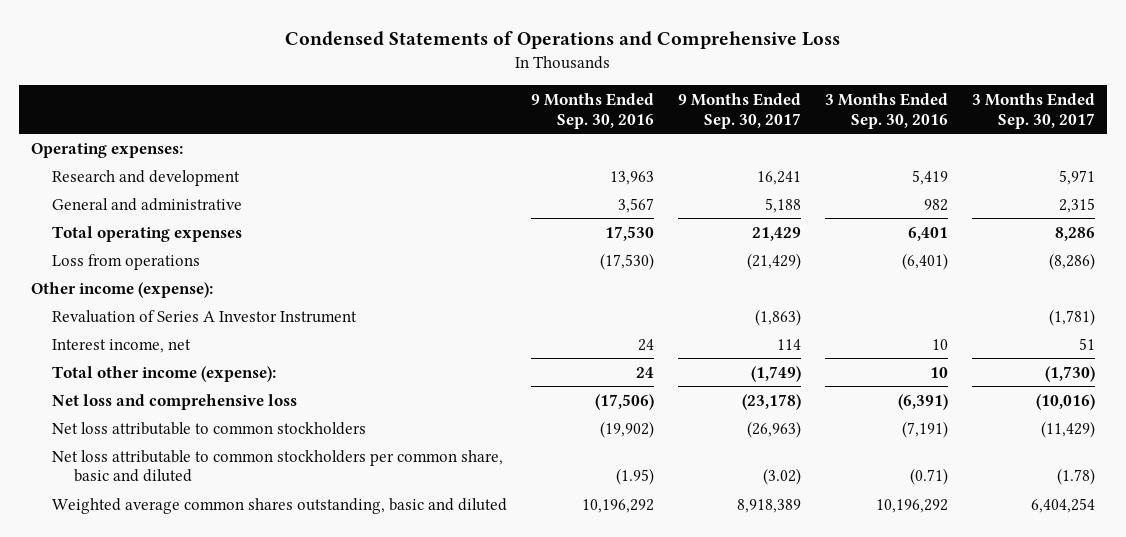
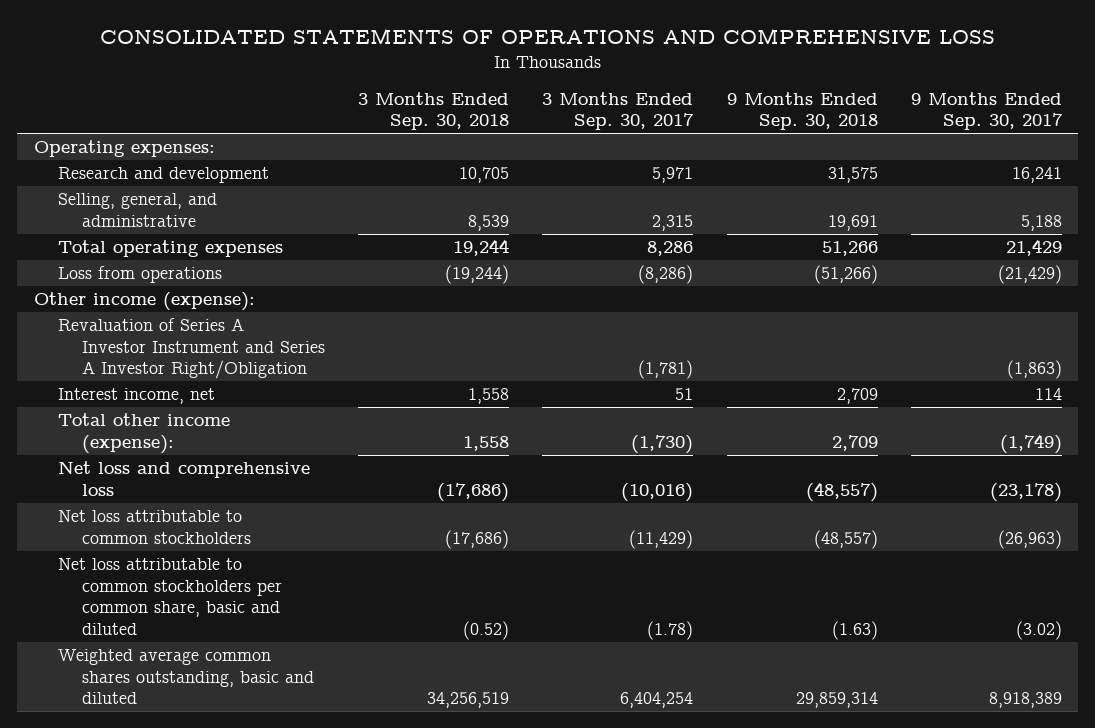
[284,31,840,50] Condensed Statements of Operations and Comprehensive Loss -> [99,28,995,45] CONSOLIDATED STATEMENTS OF OPERATIONS AND COMPREHENSIVE LOSS
[531,93,655,129] 9 Months Ended Sep. 30, 2016 -> none
[825,93,949,129] 3 Months Ended Sep. 30, 2016 -> none
none -> [358,91,510,131] 3 Months Ended Sep. 30, 2018
none -> [726,91,878,131] 9 Months Ended Sep. 30, 2018
[52,197,243,211] General and administrative -> [57,193,217,227] Selling, general, and administrative
[52,309,358,323] Revaluation of Series A Investor Instrument -> [57,318,326,380] Revaluation of Series A Investor Instrument and Series A Investor Right/Obligation

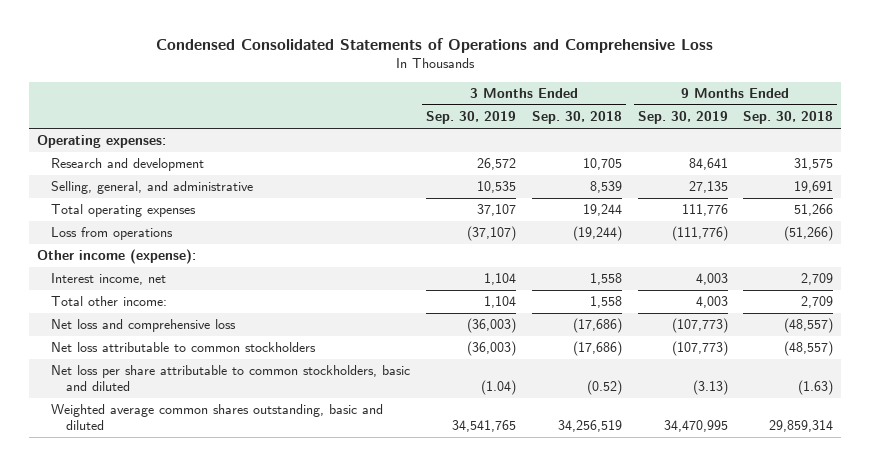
[99,28,995,45] CONSOLIDATED STATEMENTS OF OPERATIONS AND COMPREHENSIVE LOSS -> [156,37,714,53] Condensed Consolidated Statements of Operations and Comprehensive Loss
[542,91,695,131] 3 Months Ended Sep. 30, 2017 -> none
[910,91,1063,131] 9 Months Ended Sep. 30, 2017 -> none
none -> [425,111,516,125] Sep. 30, 2019
none -> [637,111,728,125] Sep. 30, 2019
[57,318,326,380] Revaluation of Series A Investor Instrument and Series A Investor Right/Obligation -> none
[57,413,230,454] Total other income (expense): -> [51,296,168,307] Total other income:
[57,558,283,635] Net loss attributable to common stockholders per common share, basic and diluted -> [51,365,411,392] Net loss per share attributable to common stockholders, basic and diluted

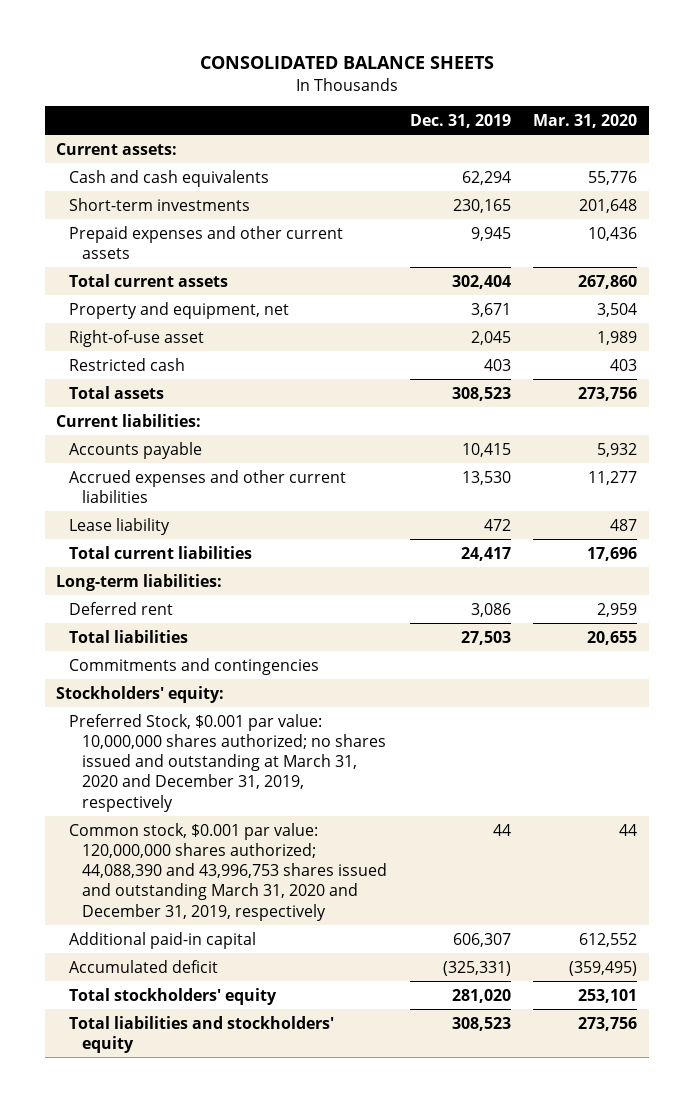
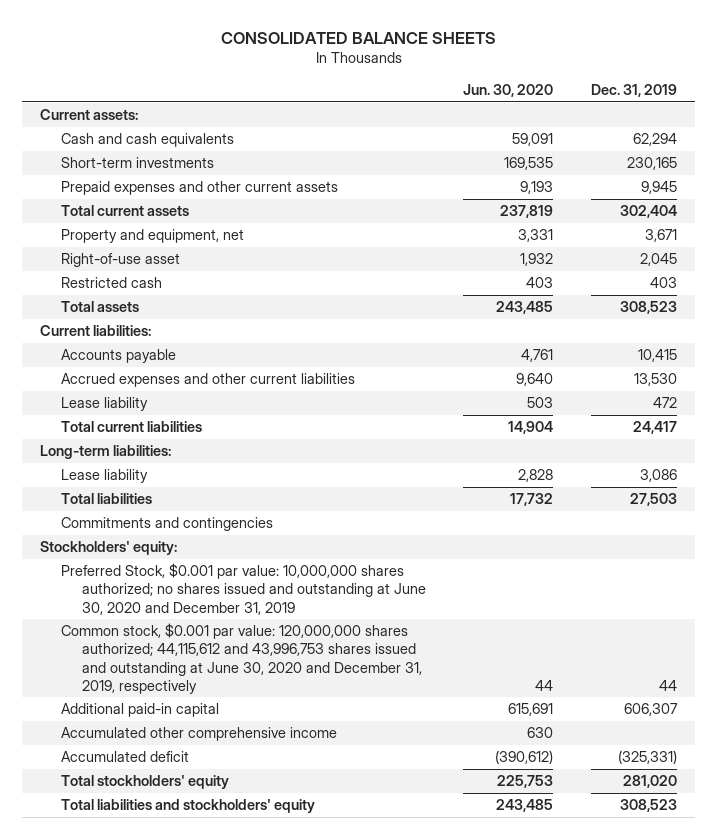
[533,113,638,128] Mar. 31, 2020 -> none
none -> [463,83,554,97] Jun. 30, 2020
[69,601,174,615] Deferred rent -> [61,469,149,484] Lease liability
[69,713,387,812] Preferred Stock, $0.001 par value: 10,000,000 shares authorized; no shares issued and outstanding at March 31, 2020 and December 31, 2019, respectively -> [61,563,426,615] Preferred Stock, $0.001 par value: 10,000,000 shares authorized; no shares issued and outstanding at June 30, 2020 and December 31, 2019
[69,822,388,921] Common stock, $0.001 par value: 120,000,000 shares authorized; 44,088,390 and 43,996,753 shares issued and outstanding March 31, 2020 and December 31, 2019, respectively -> [61,623,422,694] Common stock, $0.001 par value: 120,000,000 shares authorized; 44,115,612 and 43,996,753 shares issued and outstanding at June 30, 2020 and December 31, 2019, respectively
none -> [61,727,338,742] Accumulated other comprehensive income

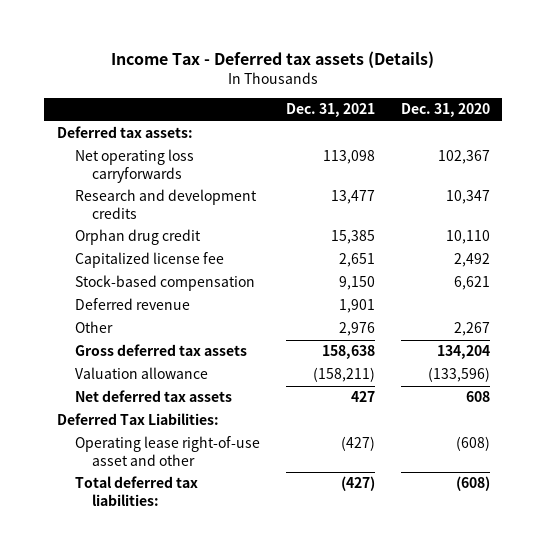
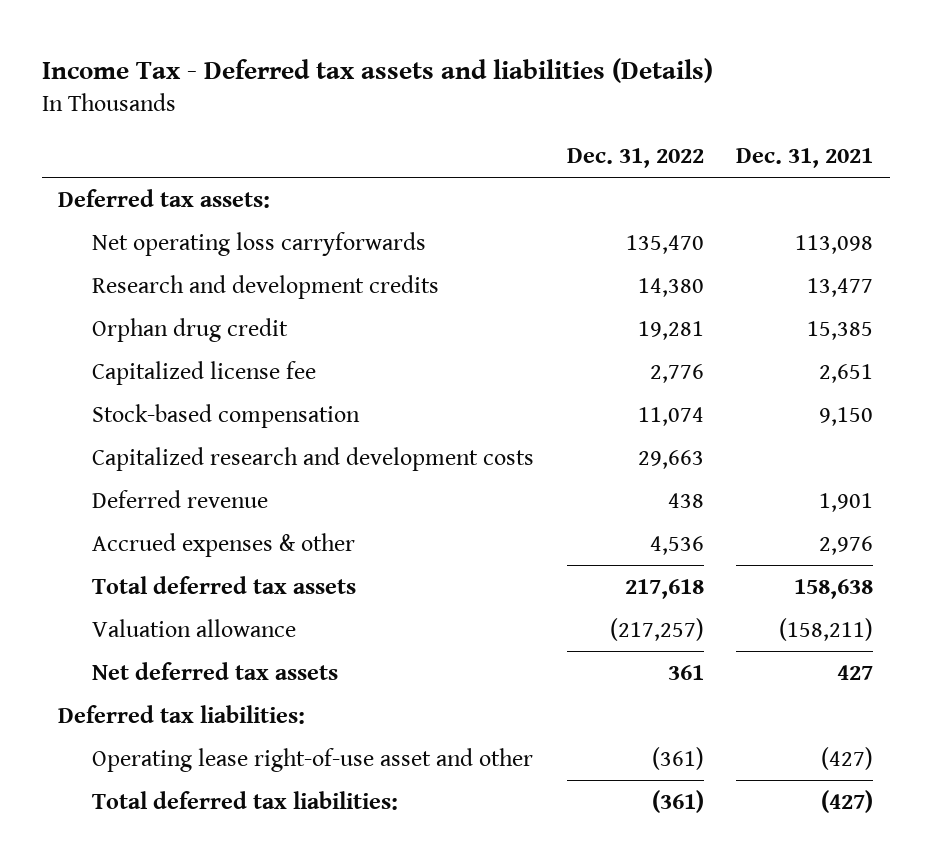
[111,51,435,69] Income Tax - Deferred tax assets (Details) -> [41,57,713,83] Income Tax - Deferred tax assets and liabilities (Details)
[400,103,490,118] Dec. 31, 2020 -> none
none -> [566,148,704,169] Dec. 31, 2022
none -> [91,446,534,471] Capitalized research and development costs
[74,321,113,334] Other -> [91,532,355,557] Accrued expenses & other
[74,344,247,357] Gross deferred tax assets -> [91,575,356,594] Total deferred tax assets
[56,413,219,426] Deferred Tax Liabilities: -> [58,704,306,724] Deferred tax liabilities:

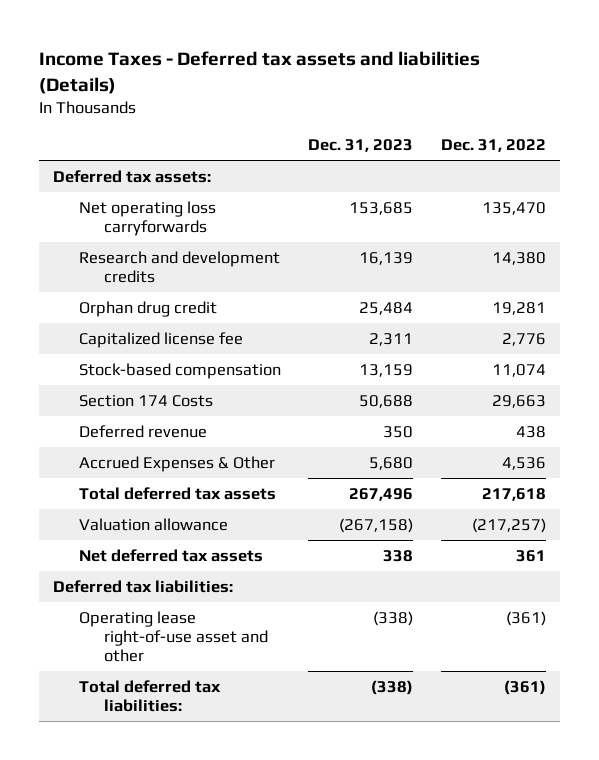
[41,57,713,83] Income Tax - Deferred tax assets and liabilities (Details) -> [39,51,481,94] Income Taxes - Deferred tax assets and liabilities (Details)
[736,148,874,169] Dec. 31, 2021 -> none
none -> [308,139,414,153] Dec. 31, 2023
[91,446,534,471] Capitalized research and development costs -> [78,394,213,407] Section 174 Costs
[91,532,355,557] Accrued expenses & other -> [78,455,275,472] Accrued Expenses & Other

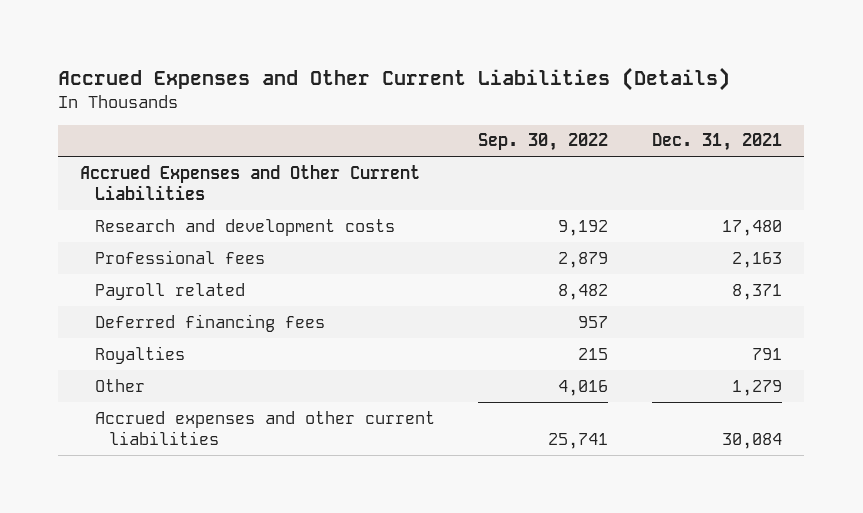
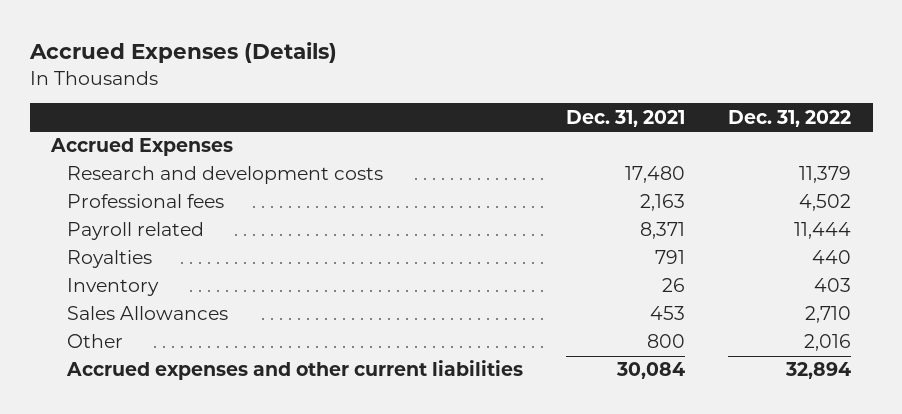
[58,66,731,91] Accrued Expenses and Other Current Liabilities (Details) -> [28,42,337,64] Accrued Expenses (Details)
[478,133,609,152] Sep. 30, 2022 -> none
none -> [728,109,852,127] Dec. 31, 2022
[80,164,421,201] Accrued Expenses and Other Current Liabilities -> [50,138,234,157] Accrued Expenses
[94,313,325,332] Deferred financing fees -> none
none -> [66,278,159,297] Inventory
none -> [66,306,228,321] Sales Allowances
[732,379,783,396] 1,279 -> [646,334,685,349] 800

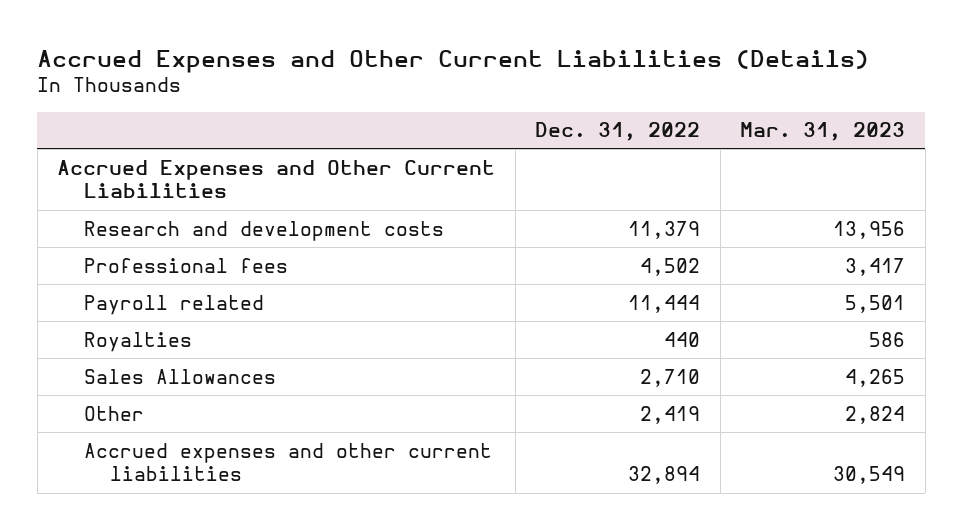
[28,42,337,64] Accrued Expenses (Details) -> [37,49,870,73] Accrued Expenses and Other Current Liabilities (Details)
[565,109,685,127] Dec. 31, 2021 -> none
none -> [740,122,906,142] Mar. 31, 2023
[50,138,234,157] Accrued Expenses -> [57,159,496,199] Accrued Expenses and Other Current Liabilities
[66,278,159,297] Inventory -> none
[804,334,852,352] 2,016 -> [640,405,701,424] 2,419

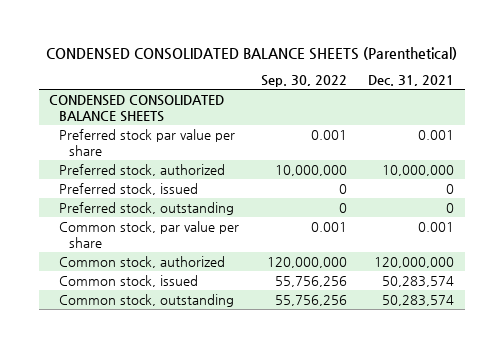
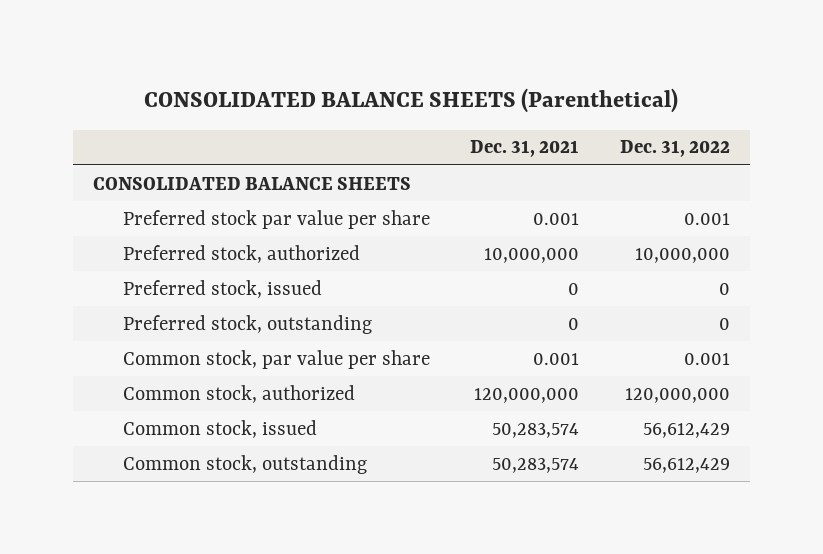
[45,46,457,60] CONDENSED CONSOLIDATED BALANCE SHEETS (Parenthetical) -> [144,88,679,114] CONSOLIDATED BALANCE SHEETS (Parenthetical)
[260,74,347,87] Sep. 30, 2022 -> none
none -> [619,140,730,158] Dec. 31, 2022
[49,94,225,122] CONDENSED CONSOLIDATED BALANCE SHEETS -> [93,176,412,190] CONSOLIDATED BALANCE SHEETS

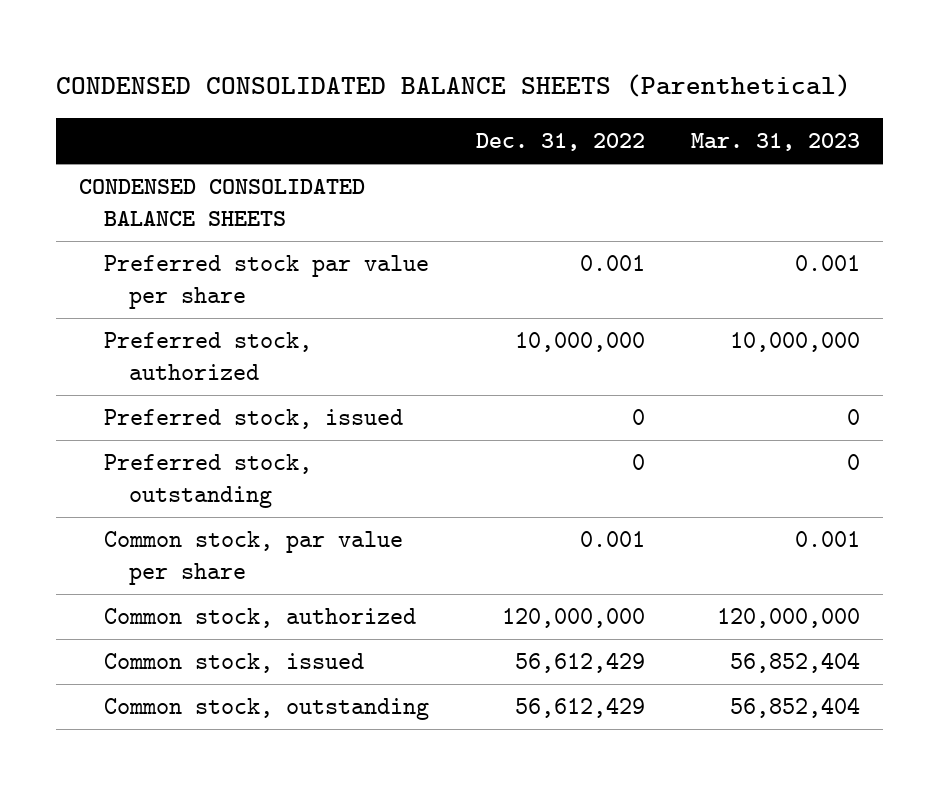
[144,88,679,114] CONSOLIDATED BALANCE SHEETS (Parenthetical) -> [55,73,851,97] CONDENSED CONSOLIDATED BALANCE SHEETS (Parenthetical)
[470,140,580,158] Dec. 31, 2021 -> none
none -> [691,133,861,152] Mar. 31, 2023
[93,176,412,190] CONSOLIDATED BALANCE SHEETS -> [79,179,366,226] CONDENSED CONSOLIDATED BALANCE SHEETS

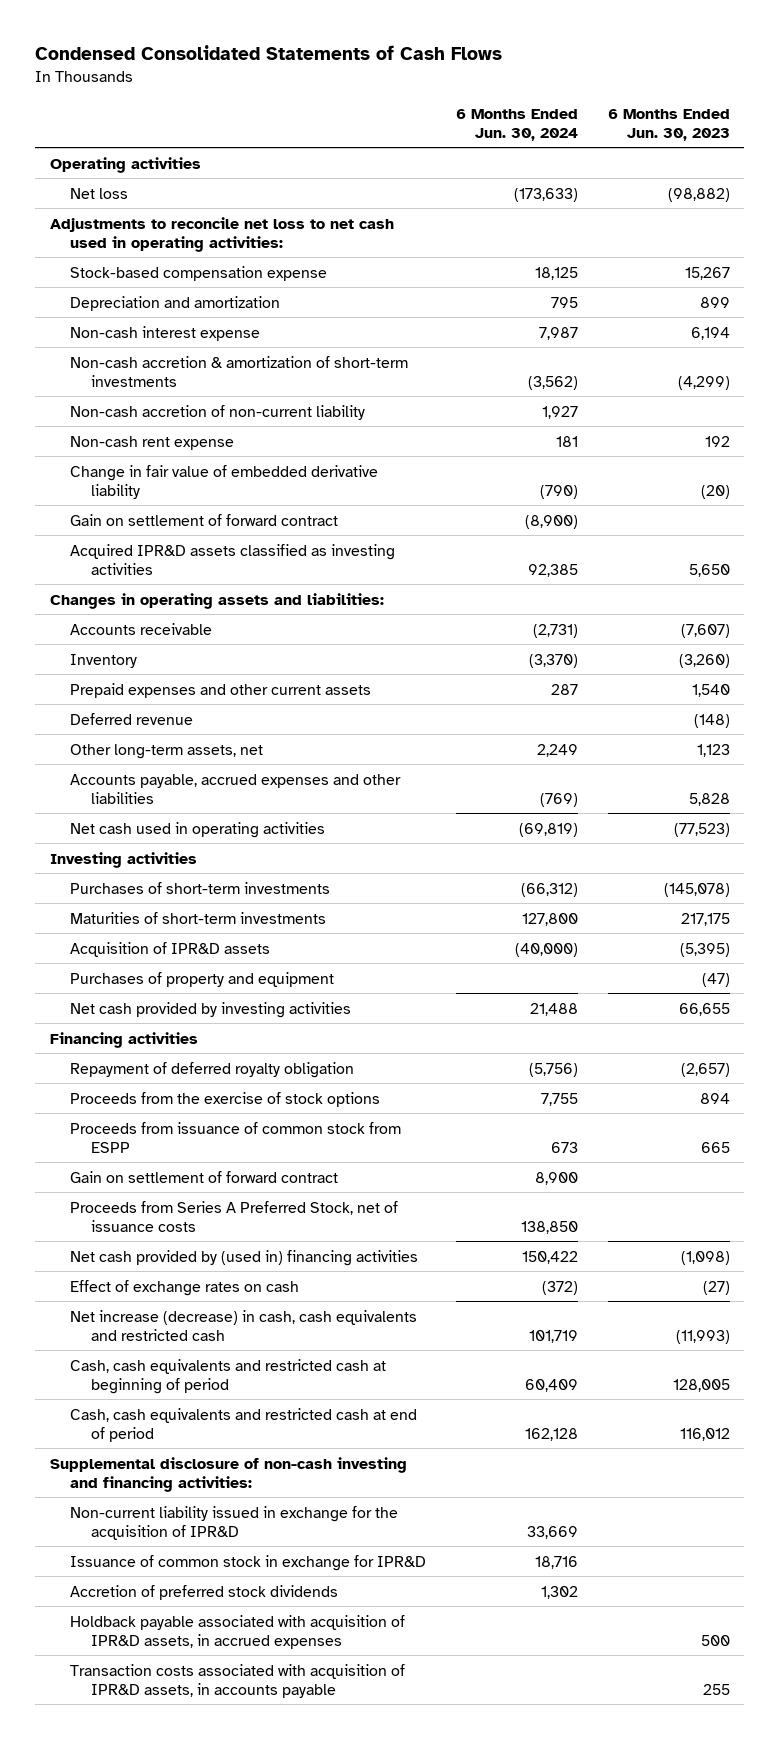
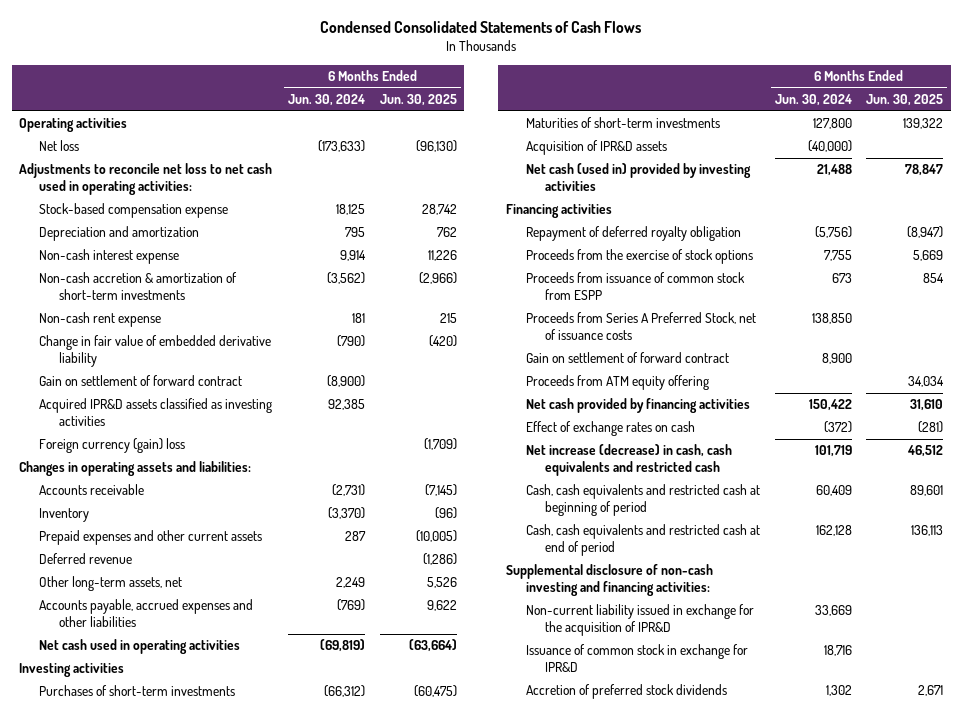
[607,108,730,141] 6 Months Ended Jun. 30, 2023 -> none
none -> [380,94,458,107] Jun. 30, 2025
[539,326,579,340] 7,987 -> [340,250,367,262] 9,914
[70,404,366,420] Non-cash accretion of non-current liability -> none
none -> [39,438,186,454] Foreign currency (gain) loss
[70,971,335,987] Purchases of property and equipment -> none
[70,1001,352,1018] Net cash provided by investing activities -> [525,163,751,191] Net cash (used in) provided by investing activities
[70,1170,339,1183] Gain on settlement of forward contract -> [525,352,729,364] Gain on settlement of forward contract
none -> [525,375,709,391] Proceeds from ATM equity offering
[70,1249,419,1266] Net cash provided by (used in) financing activities -> [525,398,750,414] Net cash provided by financing activities
[70,1614,406,1649] Holdback payable associated with acquisition of IPR&D assets, in accrued expenses -> none
[70,1663,406,1698] Transaction costs associated with acquisition of IPR&D assets, in accounts payable -> none

